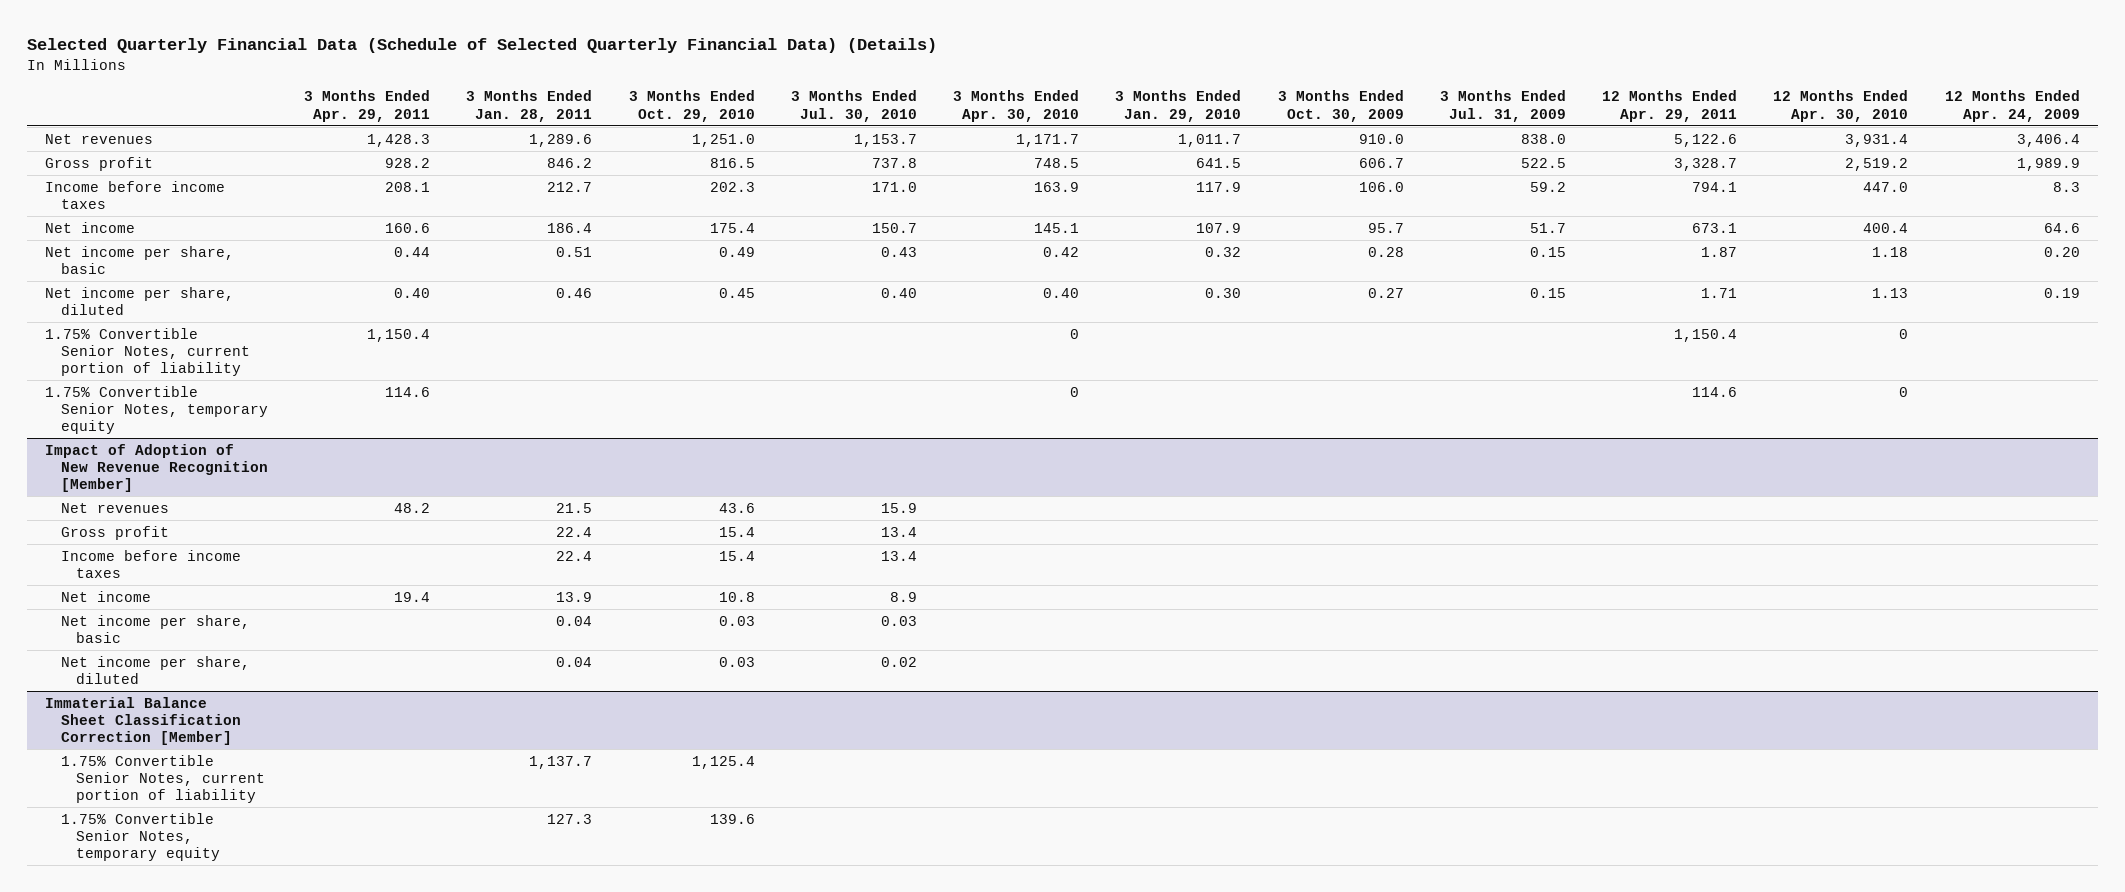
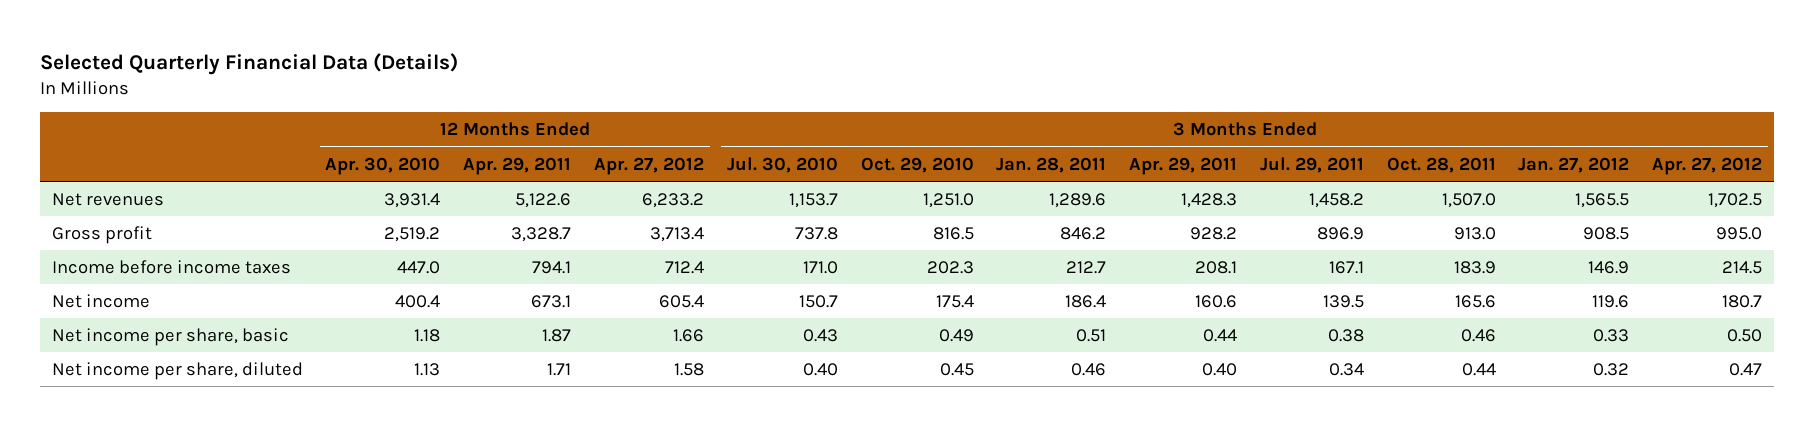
[27,38,938,54] Selected Quarterly Financial Data (Schedule of Selected Quarterly Financial Data) (Details) -> [40,52,459,75] Selected Quarterly Financial Data (Details)
[953,90,1080,122] 3 Months Ended Apr. 30, 2010 -> none
[1115,90,1242,122] 3 Months Ended Jan. 29, 2010 -> none
[1277,90,1404,122] 3 Months Ended Oct. 30, 2009 -> none
[1439,90,1566,122] 3 Months Ended Jul. 31, 2009 -> none
[1944,90,2080,122] 12 Months Ended Apr. 24, 2009 -> none
none -> [593,156,704,175] Apr. 27, 2012
none -> [1259,156,1364,173] Jul. 29, 2011
none -> [1386,156,1496,173] Oct. 28, 2011
none -> [1518,156,1630,173] Jan. 27, 2012
none -> [1652,156,1763,175] Apr. 27, 2012
[45,327,250,377] 1.75% Convertible Senior Notes, current portion of liability -> none
[45,385,268,435] 1.75% Convertible Senior Notes, temporary equity -> none
[45,443,268,493] Impact of Adoption of New Revenue Recognition [Member] -> none
[60,502,169,513] Net revenues -> none
[60,525,169,540] Gross profit -> none
[60,549,241,579] Income before income taxes -> none
[60,590,151,602] Net income -> none
[60,614,250,644] Net income per share, basic -> none
[60,655,250,685] Net income per share, diluted -> none
[45,696,241,746] Immaterial Balance Sheet Classification Correction [Member] -> none
[60,754,266,804] 1.75% Convertible Senior Notes, current portion of liability -> none
[60,812,221,862] 1.75% Convertible Senior Notes, temporary equity -> none

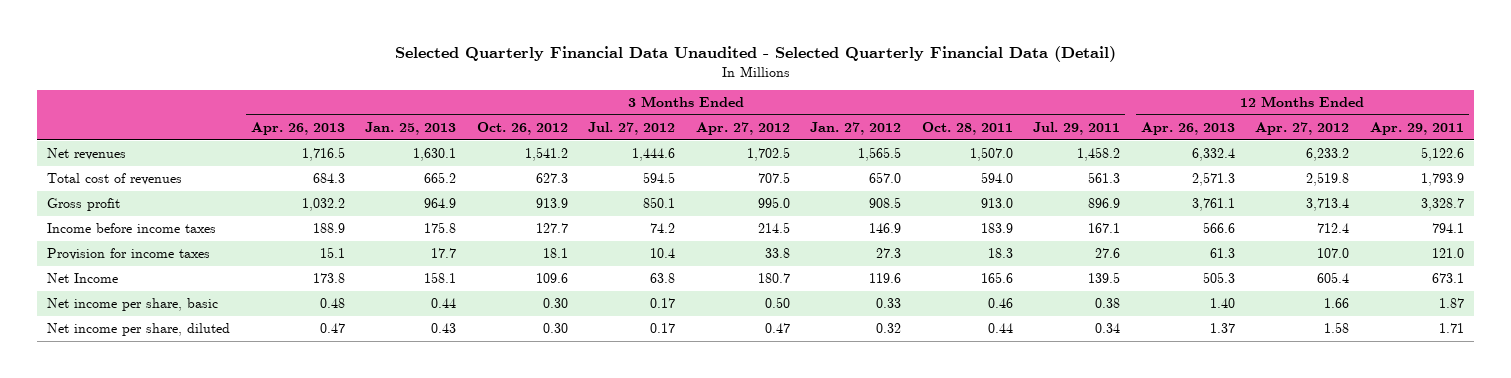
[40,52,459,75] Selected Quarterly Financial Data (Details) -> [394,46,1116,63] Selected Quarterly Financial Data Unaudited - Selected Quarterly Financial Data (Detail)
[325,156,441,175] Apr. 30, 2010 -> none
[726,156,838,173] Jul. 30, 2010 -> none
[860,156,974,173] Oct. 29, 2010 -> none
[996,156,1107,173] Jan. 28, 2011 -> none
[1129,156,1238,175] Apr. 29, 2011 -> none
none -> [250,121,345,135] Apr. 26, 2013
none -> [365,121,457,135] Jan. 25, 2013
none -> [476,121,568,135] Oct. 26, 2012
none -> [588,121,676,135] Jul. 27, 2012
none -> [1140,121,1235,135] Apr. 26, 2013
none -> [47,173,183,186] Total cost of revenues
none -> [47,248,211,261] Provision for income taxes
[51,294,150,309] Net income -> [47,273,119,284] Net Income

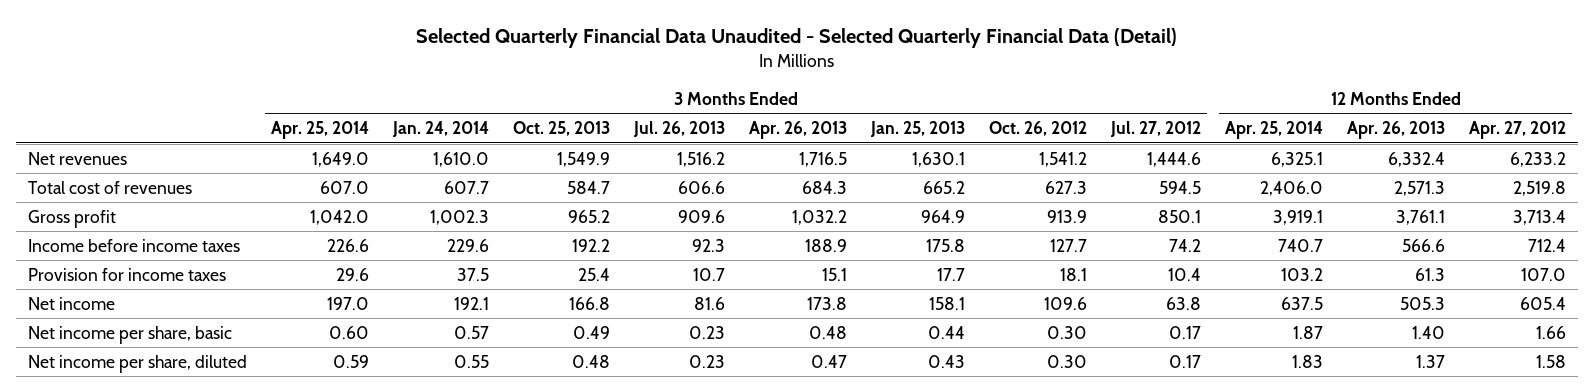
[695,121,790,135] Apr. 27, 2012 -> none
[810,121,902,135] Jan. 27, 2012 -> none
[921,121,1013,135] Oct. 28, 2011 -> none
[1033,121,1121,135] Jul. 29, 2011 -> none
[1369,121,1464,135] Apr. 29, 2011 -> none
none -> [270,121,369,140] Apr. 25, 2014
none -> [391,121,489,138] Jan. 24, 2014
none -> [513,121,611,137] Oct. 25, 2013
none -> [633,121,726,138] Jul. 26, 2013
none -> [1225,121,1324,140] Apr. 25, 2014
[47,273,119,284] Net Income -> [27,296,115,310] Net income

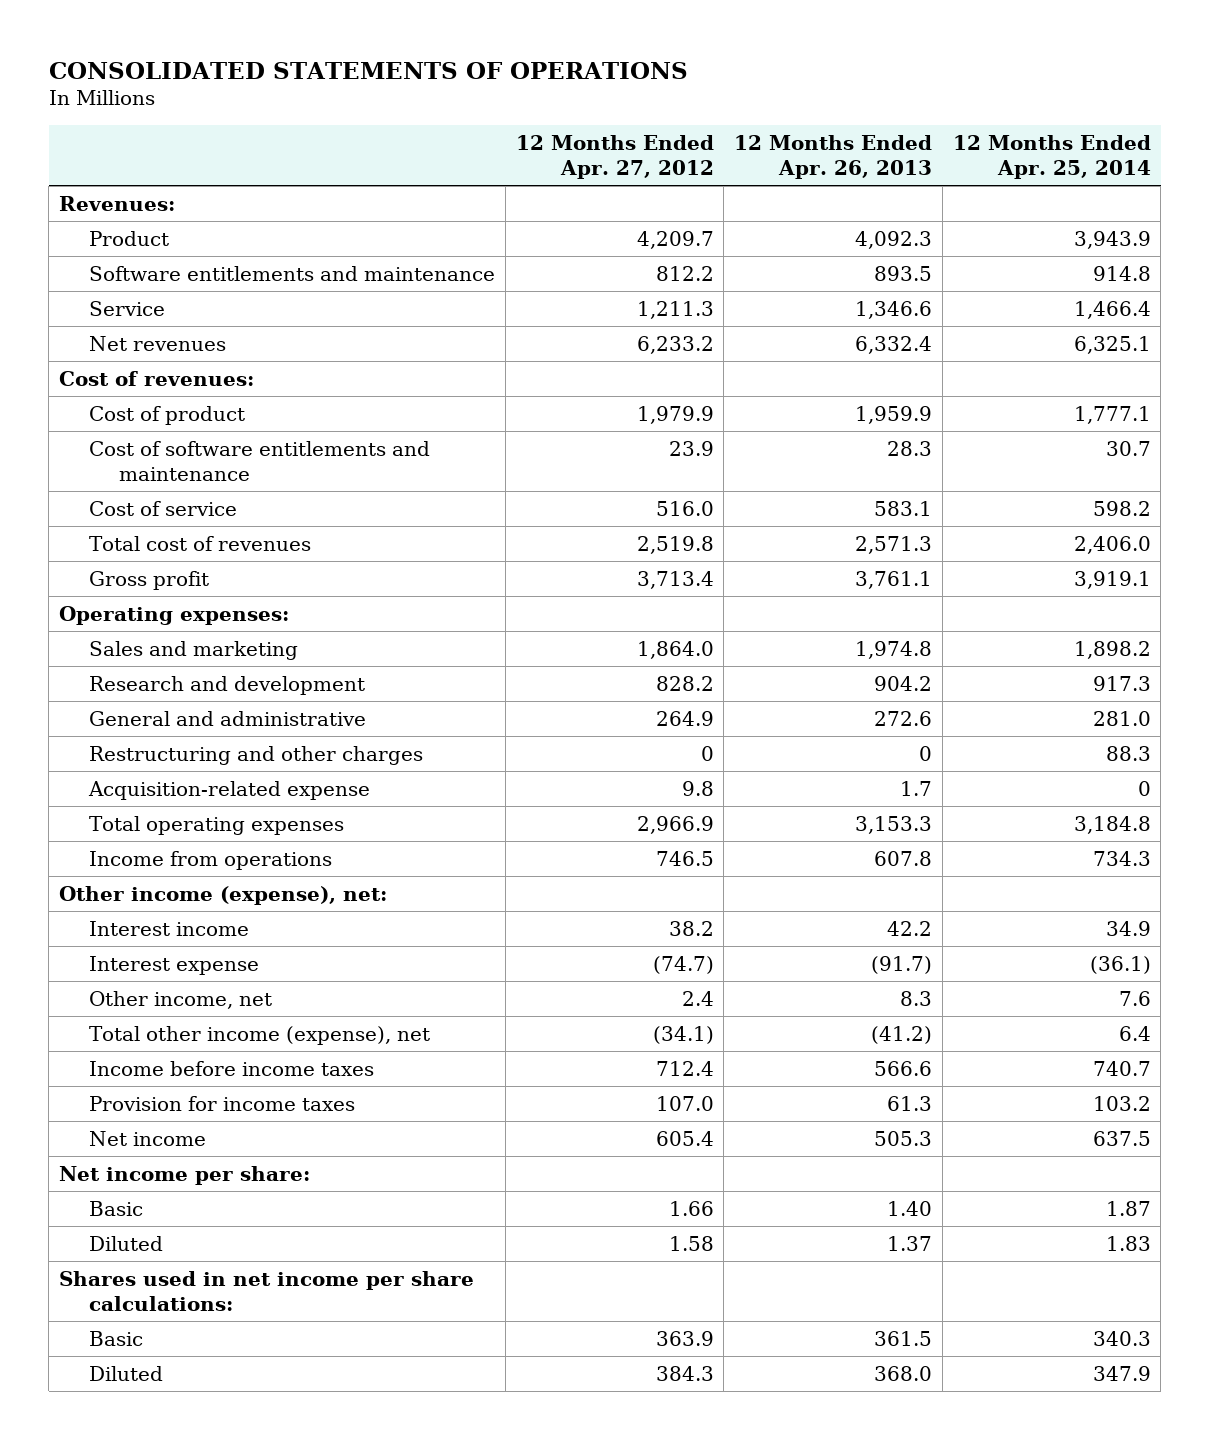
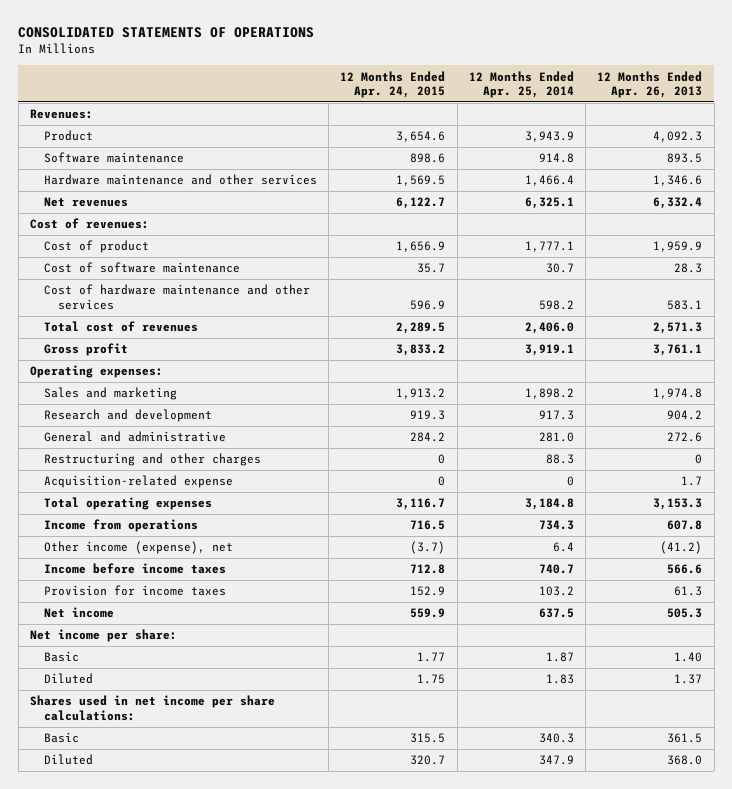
[515,134,714,179] 12 Months Ended Apr. 27, 2012 -> none
none -> [340,70,446,98] 12 Months Ended Apr. 24, 2015
[89,265,496,281] Software entitlements and maintenance -> [43,152,184,164] Software maintenance
[89,300,166,316] Service -> [43,174,317,186] Hardware maintenance and other services
[89,440,431,481] Cost of software entitlements and maintenance -> [43,262,240,274] Cost of software maintenance
[89,500,238,516] Cost of service -> [43,284,310,310] Cost of hardware maintenance and other services
[58,885,387,905] Other income (expense), net: -> none
[89,920,250,936] Interest income -> none
[89,955,260,975] Interest expense -> none
[89,990,273,1009] Other income, net -> none
[89,1025,431,1045] Total other income (expense), net -> [43,541,233,555] Other income (expense), net

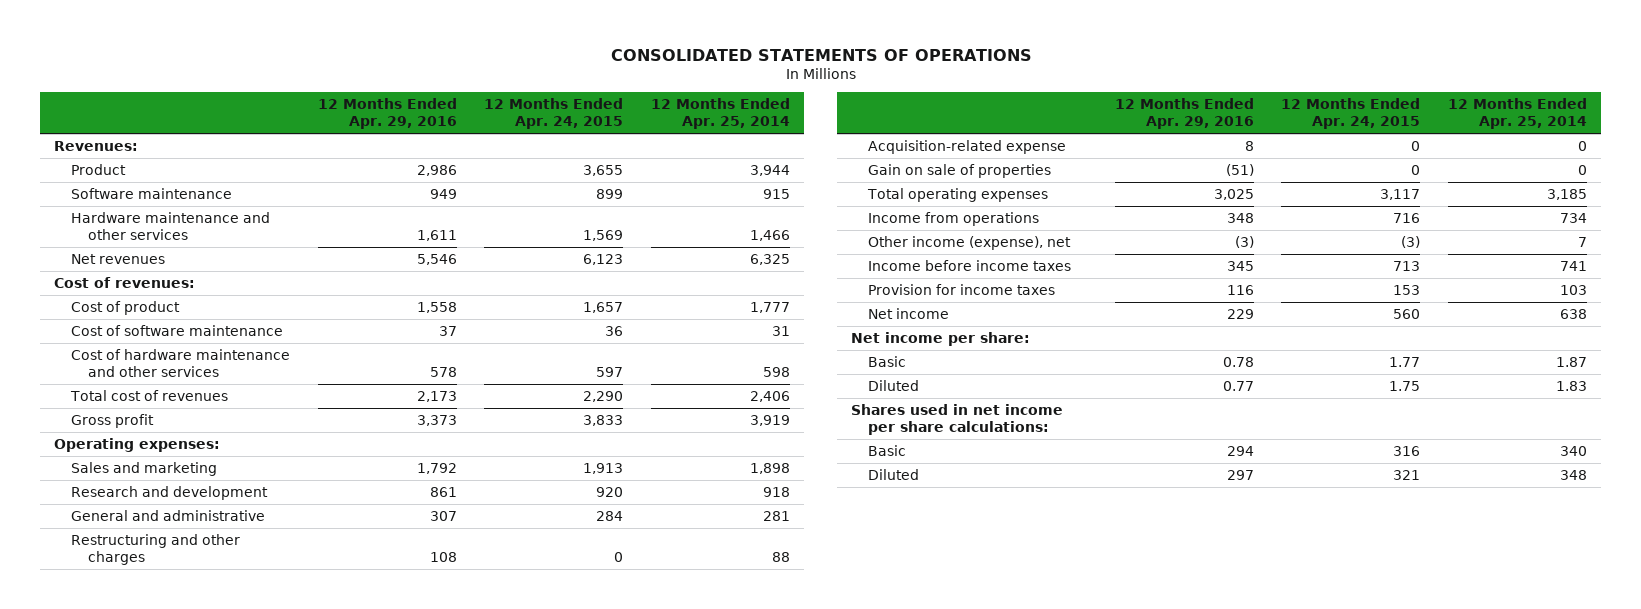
[597,70,703,98] 12 Months Ended Apr. 26, 2013 -> none
none -> [317,98,457,130] 12 Months Ended Apr. 29, 2016
[396,131,446,143] 3,654.6 -> [583,164,624,176] 3,655
[524,131,574,143] 3,943.9 -> [750,164,791,176] 3,944
[410,153,446,164] 898.6 -> [596,188,624,199] 899
[538,153,574,164] 914.8 -> [763,188,791,199] 915
[396,175,446,187] 1,569.5 -> [583,229,624,241] 1,569
[524,175,574,187] 1,466.4 -> [750,229,791,241] 1,466
[396,197,446,210] 6,122.7 -> [583,253,624,265] 6,123
[524,197,574,210] 6,325.1 -> [750,253,791,265] 6,325
[396,241,446,253] 1,656.9 -> [583,301,624,313] 1,657
[524,241,574,253] 1,777.1 -> [750,301,791,313] 1,777
[417,263,446,274] 35.7 -> [605,325,624,336] 36
[545,263,574,274] 30.7 -> [772,325,791,336] 31
[410,299,446,310] 596.9 -> [596,366,624,377] 597
[538,299,574,310] 598.2 -> [763,366,791,377] 598
[396,322,446,335] 2,289.5 -> [583,390,624,402] 2,290
[524,322,574,335] 2,406.0 -> [750,390,791,402] 2,406
[396,344,446,357] 3,833.2 -> [583,414,624,426] 3,833
[524,344,574,357] 3,919.1 -> [750,414,791,426] 3,919
[396,388,446,400] 1,913.2 -> [583,462,624,474] 1,913
[524,388,574,400] 1,898.2 -> [750,462,791,474] 1,898
[410,410,446,421] 919.3 -> [596,486,624,497] 920
[538,410,574,421] 917.3 -> [763,486,791,497] 918
[410,432,446,443] 284.2 -> [596,510,624,521] 284
[538,432,574,443] 281.0 -> [763,510,791,521] 281
[545,454,574,465] 88.3 -> [772,551,791,562] 88
none -> [867,163,1051,178] Gain on sale of properties
[396,498,446,511] 3,116.7 -> [1380,188,1421,200] 3,117
[524,498,574,511] 3,184.8 -> [1546,188,1587,200] 3,185
[410,520,446,531] 716.5 -> [1393,212,1421,223] 716
[538,520,574,531] 734.3 -> [1559,212,1587,223] 734
[410,541,446,555] (3.7) -> [1401,235,1421,248] (3)
[552,542,574,553] 6.4 -> [1577,236,1587,247] 7
[410,564,446,575] 712.8 -> [1393,260,1421,271] 713
[538,564,574,575] 740.7 -> [1559,260,1587,271] 741
[410,586,446,597] 152.9 -> [1393,284,1421,295] 153
[538,586,574,597] 103.2 -> [1559,284,1587,295] 103
[410,608,446,619] 559.9 -> [1393,308,1421,319] 560
[538,608,574,619] 637.5 -> [1559,308,1587,319] 638
[410,733,446,744] 315.5 -> [1393,445,1421,456] 316
[538,733,574,744] 340.3 -> [1559,445,1587,456] 340
[410,755,446,766] 320.7 -> [1393,469,1421,480] 321
[538,755,574,766] 347.9 -> [1559,469,1587,480] 348

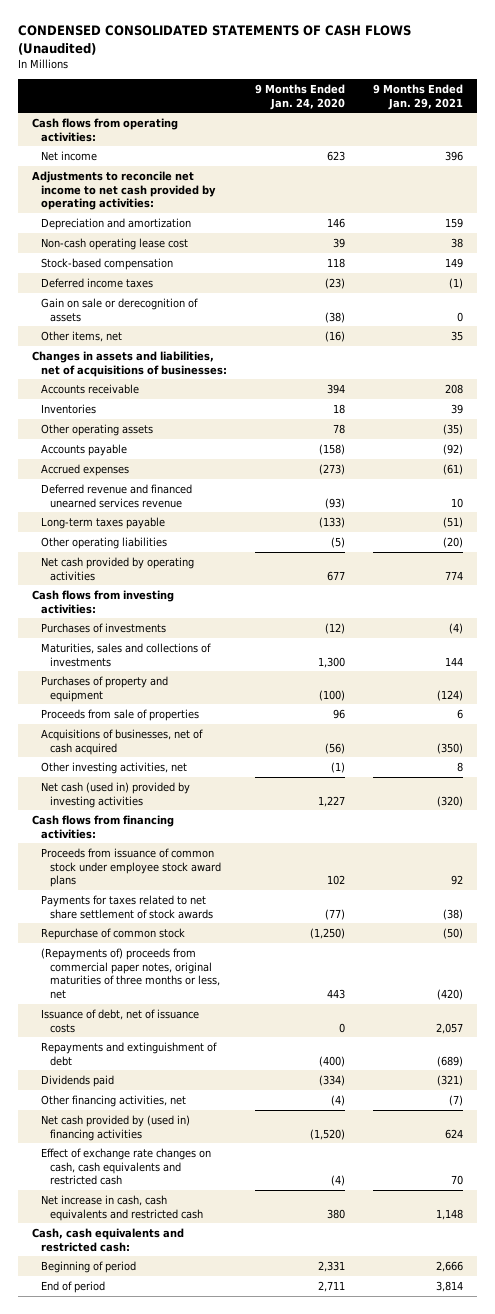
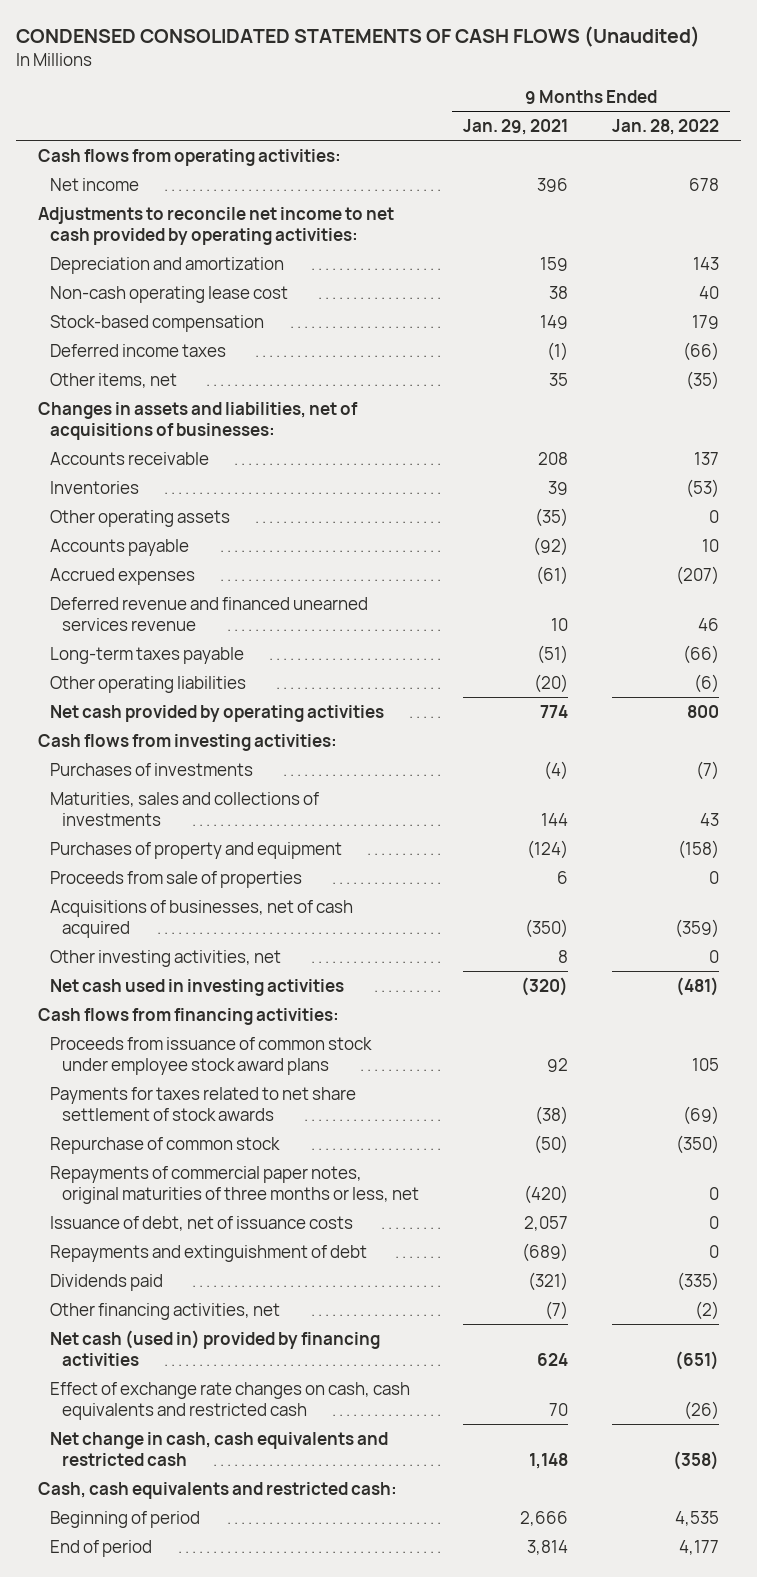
[254,83,345,110] 9 Months Ended Jan. 24, 2020 -> none
none -> [612,119,720,136] Jan. 28, 2022
[40,297,198,322] Gain on sale or derecognition of assets -> none
[40,781,190,808] Net cash (used in) provided by investing activities -> [50,978,345,996] Net cash used in investing activities
[40,947,220,1000] (Repayments of) proceeds from commercial paper notes, original maturities of three months or less, net -> [50,1165,420,1204] Repayments of commercial paper notes, original maturities of three months or less, net
[40,1114,190,1141] Net cash provided by (used in) financing activities -> [50,1329,381,1366] Net cash (used in) provided by financing activities
[40,1194,203,1221] Net increase in cash, cash equivalents and restricted cash -> [50,1431,389,1466] Net change in cash, cash equivalents and restricted cash

